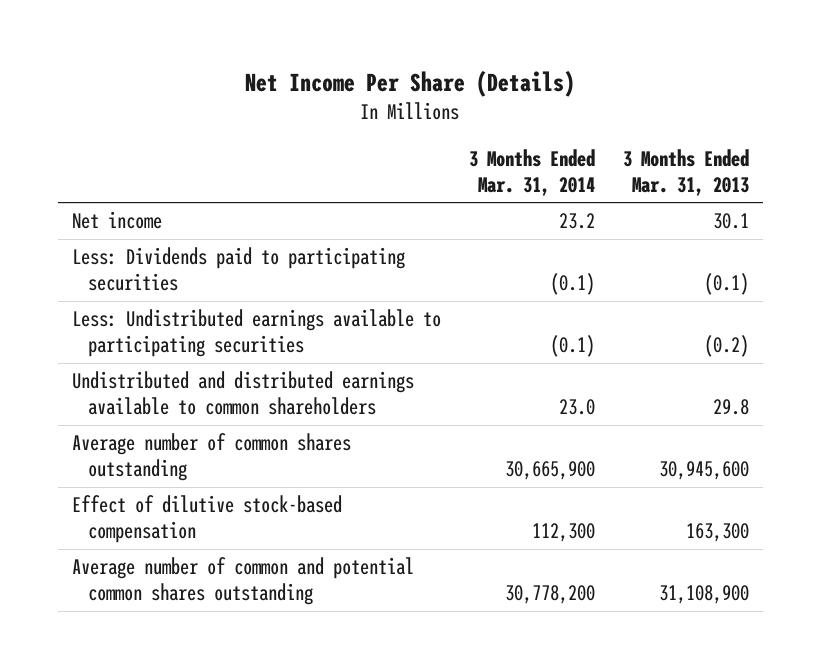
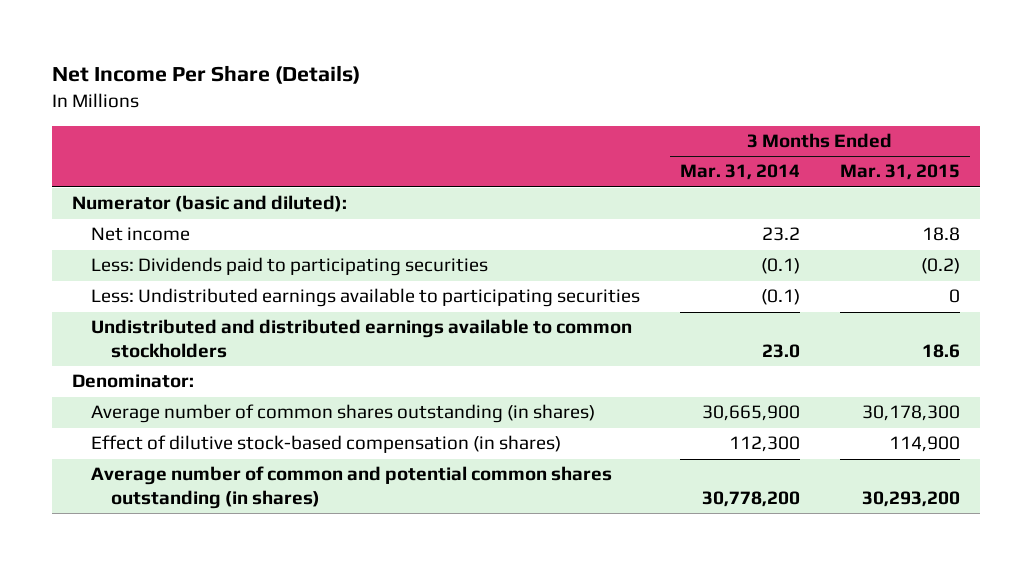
[623,148,750,196] 3 Months Ended Mar. 31, 2013 -> none
none -> [840,164,961,181] Mar. 31, 2015
none -> [71,195,347,213] Numerator (basic and diluted):
[71,371,414,416] Undistributed and distributed earnings available to common shareholders -> [91,319,633,359] Undistributed and distributed earnings available to common stockholders
none -> [71,374,194,389] Denominator:
[71,433,351,482] Average number of common shares outstanding -> [91,404,596,424] Average number of common shares outstanding (in shares)
[71,495,342,544] Effect of dilutive stock-based compensation -> [91,435,562,454] Effect of dilutive stock-based compensation (in shares)
[71,557,414,606] Average number of common and potential common shares outstanding -> [91,466,613,510] Average number of common and potential common shares outstanding (in shares)

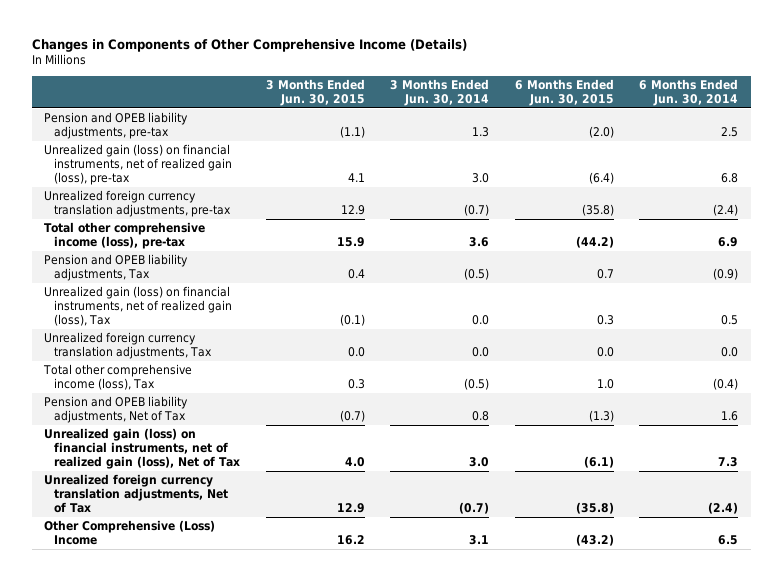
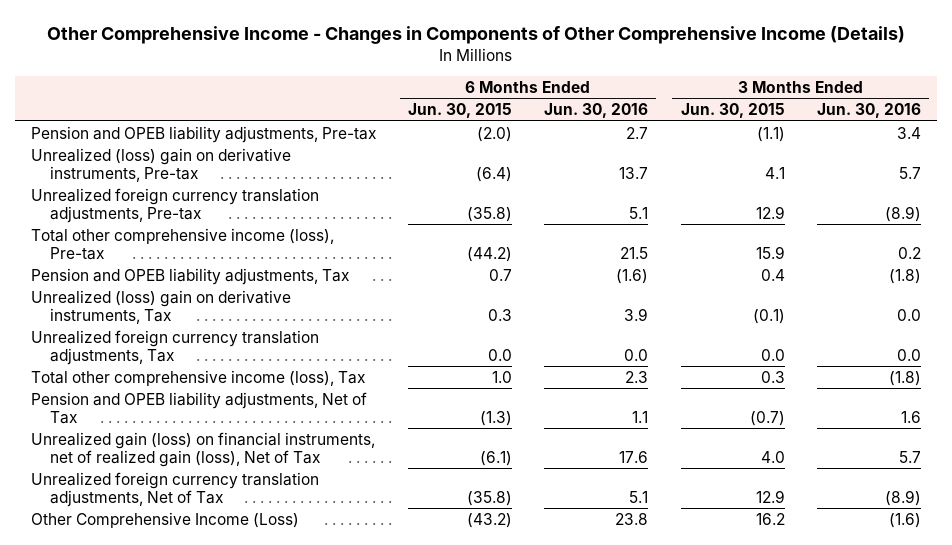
[31,39,467,53] Changes in Components of Other Comprehensive Income (Details) -> [46,25,905,44] Other Comprehensive Income - Changes in Components of Other Comprehensive Income (Details)
[390,79,490,106] 3 Months Ended Jun. 30, 2014 -> none
[639,79,739,106] 6 Months Ended Jun. 30, 2014 -> none
none -> [544,103,649,119] Jun. 30, 2016
none -> [816,103,921,119] Jun. 30, 2016
[44,112,189,139] Pension and OPEB liability adjustments, pre-tax -> [31,125,377,143] Pension and OPEB liability adjustments, Pre-tax
[44,144,233,185] Unrealized gain (loss) on financial instruments, net of realized gain (loss), pre-tax -> [31,147,292,182] Unrealized (loss) gain on derivative instruments, Pre-tax
[44,190,232,217] Unrealized foreign currency translation adjustments, pre-tax -> [31,187,320,223] Unrealized foreign currency translation adjustments, Pre-tax
[44,222,206,249] Total other comprehensive income (loss), pre-tax -> [31,227,335,260] Total other comprehensive income (loss), Pre-tax
[44,286,233,326] Unrealized gain (loss) on financial instruments, net of realized gain (loss), Tax -> [31,289,292,324] Unrealized (loss) gain on derivative instruments, Tax
[44,520,216,545] Other Comprehensive (Loss) Income -> [31,511,300,528] Other Comprehensive Income (Loss)

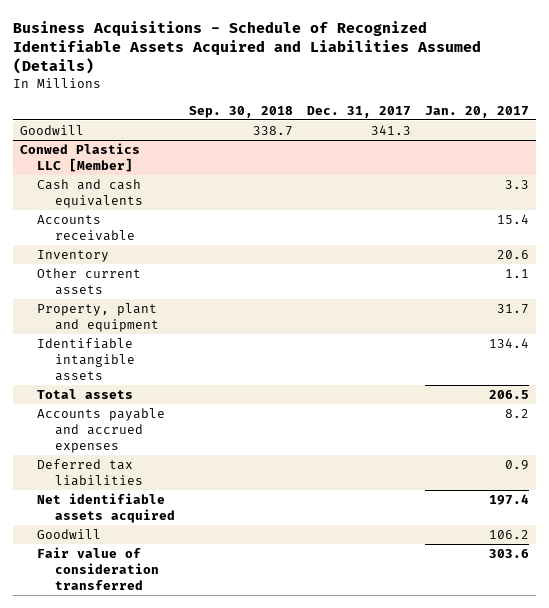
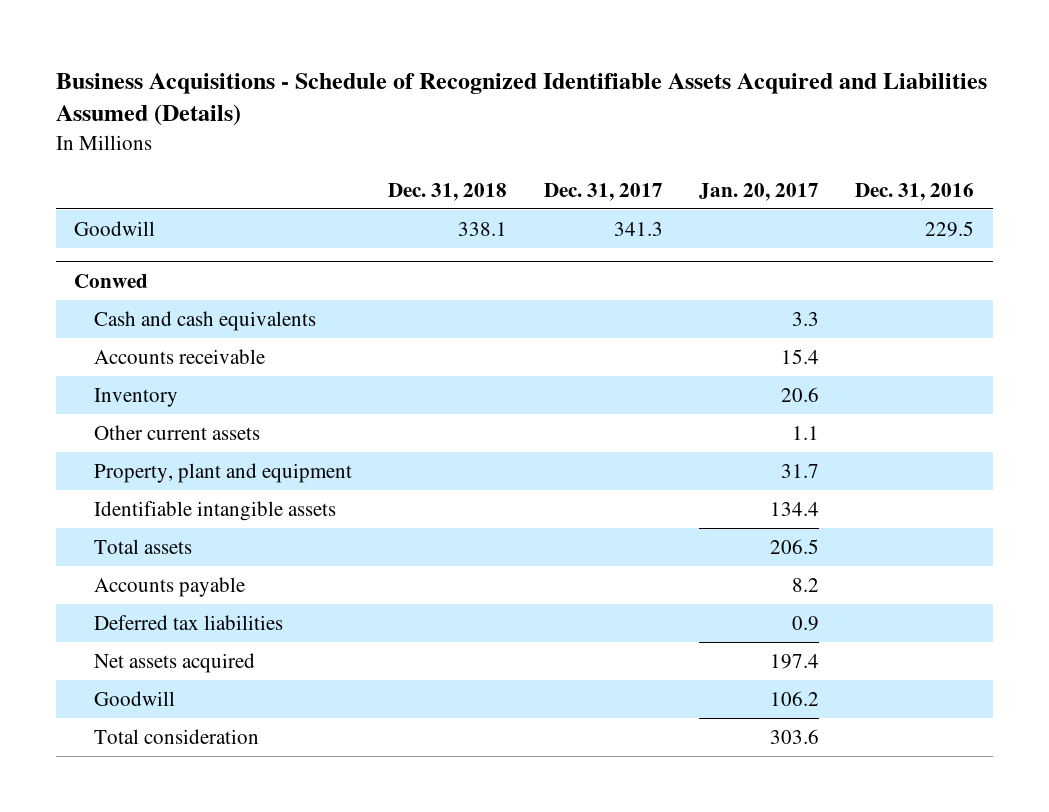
[188,105,293,118] Sep. 30, 2018 -> none
none -> [388,182,508,201] Dec. 31, 2018
none -> [855,182,975,201] Dec. 31, 2016
[20,143,141,173] Conwed Plastics LLC [Member] -> [74,273,149,288] Conwed
[37,408,166,453] Accounts payable and accrued expenses -> [93,576,245,597] Accounts payable
[37,493,175,524] Net identifiable assets acquired -> [93,652,255,673] Net assets acquired
[37,547,159,590] Fair value of consideration transferred -> [93,728,259,744] Total consideration

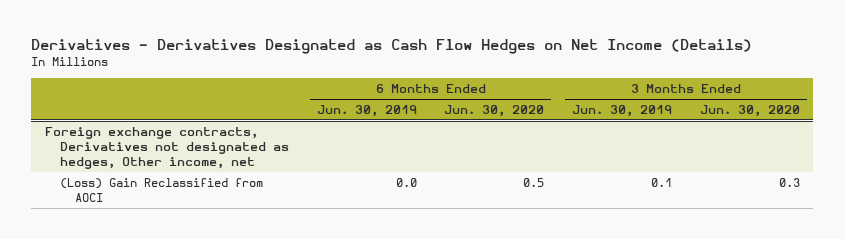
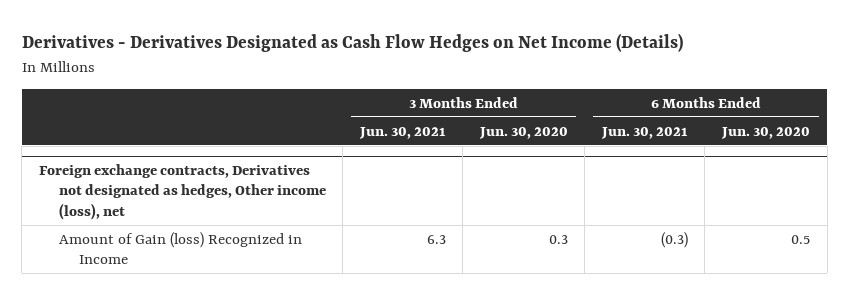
[316,105,417,118] Jun. 30, 2019 -> none
[572,105,673,118] Jun. 30, 2019 -> none
none -> [358,126,446,139] Jun. 30, 2021
none -> [600,126,688,139] Jun. 30, 2021
[44,126,290,169] Foreign exchange contracts, Derivatives not designated as hedges, Other income, net -> [38,163,326,220] Foreign exchange contracts, Derivatives not designated as hedges, Other income (loss), net
[60,177,264,202] (Loss) Gain Reclassified from AOCI -> [58,231,302,265] Amount of Gain (loss) Recognized in Income

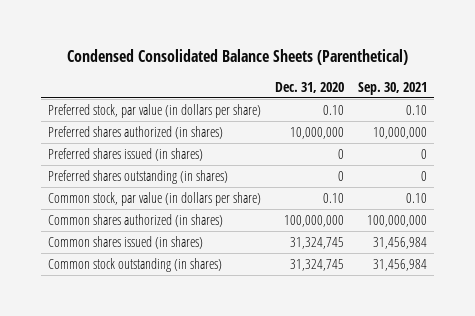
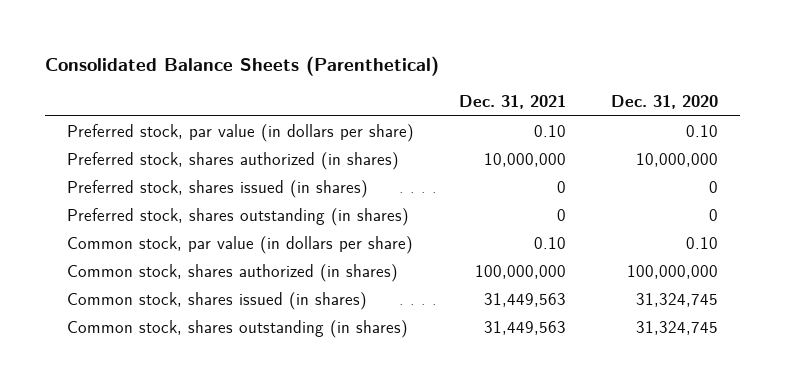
[66,49,408,66] Condensed Consolidated Balance Sheets (Parenthetical) -> [45,55,440,76] Consolidated Balance Sheets (Parenthetical)
[358,81,428,95] Sep. 30, 2021 -> none
none -> [459,95,567,110] Dec. 31, 2021
[48,125,224,139] Preferred shares authorized (in shares) -> [67,151,400,170] Preferred stock, shares authorized (in shares)
[48,147,204,161] Preferred shares issued (in shares) -> [67,179,369,198] Preferred stock, shares issued (in shares)
[48,169,229,184] Preferred shares outstanding (in shares) -> [67,207,410,226] Preferred stock, shares outstanding (in shares)
[48,213,224,227] Common shares authorized (in shares) -> [67,263,399,282] Common stock, shares authorized (in shares)
[48,235,204,249] Common shares issued (in shares) -> [67,291,368,310] Common stock, shares issued (in shares)
[48,257,223,272] Common stock outstanding (in shares) -> [67,319,409,338] Common stock, shares outstanding (in shares)

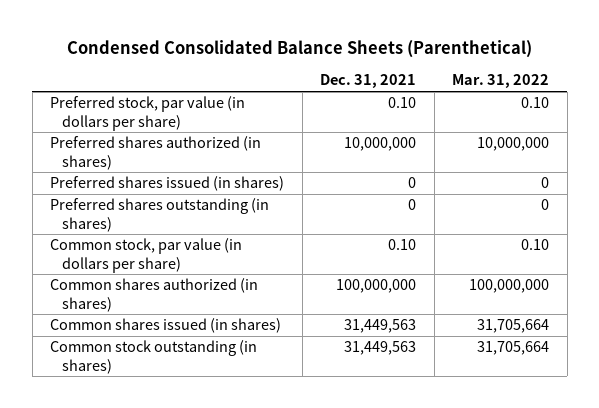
[45,55,440,76] Consolidated Balance Sheets (Parenthetical) -> [66,40,532,59] Condensed Consolidated Balance Sheets (Parenthetical)
[610,95,718,110] Dec. 31, 2020 -> none
none -> [452,74,550,89] Mar. 31, 2022
[67,151,400,170] Preferred stock, shares authorized (in shares) -> [50,136,262,170] Preferred shares authorized (in shares)
[67,179,369,198] Preferred stock, shares issued (in shares) -> [50,176,285,192] Preferred shares issued (in shares)
[67,207,410,226] Preferred stock, shares outstanding (in shares) -> [50,198,270,232] Preferred shares outstanding (in shares)
[67,263,399,282] Common stock, shares authorized (in shares) -> [50,278,259,312] Common shares authorized (in shares)
[67,291,368,310] Common stock, shares issued (in shares) -> [50,318,282,334] Common shares issued (in shares)
[67,319,409,338] Common stock, shares outstanding (in shares) -> [50,340,258,374] Common stock outstanding (in shares)

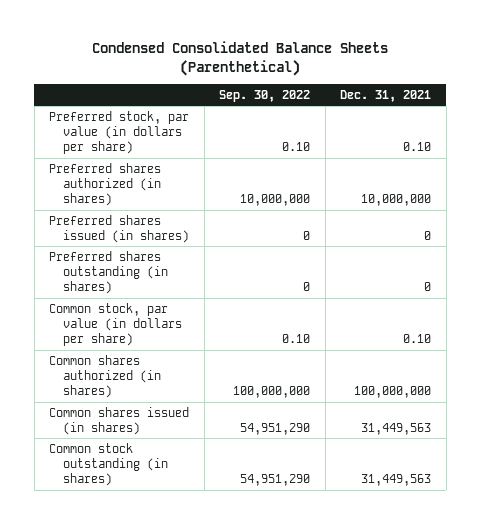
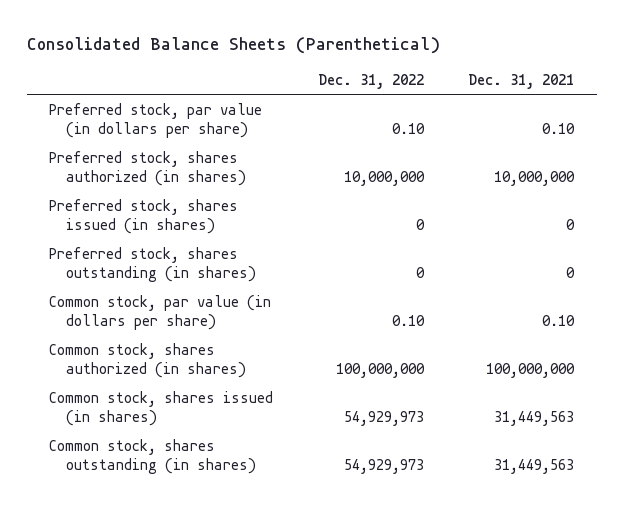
[92,41,389,77] Condensed Consolidated Balance Sheets (Parenthetical) -> [26,37,440,55] Consolidated Balance Sheets (Parenthetical)
[219,89,311,102] Sep. 30, 2022 -> none
none -> [317,73,424,89] Dec. 31, 2022
[49,162,162,207] Preferred shares authorized (in shares) -> [49,150,247,186] Preferred stock, shares authorized (in shares)
[49,214,189,244] Preferred shares issued (in shares) -> [49,198,239,234] Preferred stock, shares issued (in shares)
[49,250,168,295] Preferred shares outstanding (in shares) -> [49,246,257,282] Preferred stock, shares outstanding (in shares)
[49,354,161,399] Common shares authorized (in shares) -> [49,342,247,378] Common stock, shares authorized (in shares)
[49,406,190,436] Common shares issued (in shares) -> [49,390,274,426] Common stock, shares issued (in shares)
[49,442,168,487] Common stock outstanding (in shares) -> [49,438,257,474] Common stock, shares outstanding (in shares)

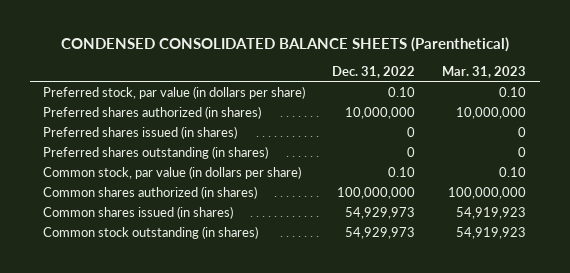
[26,37,440,55] Consolidated Balance Sheets (Parenthetical) -> [60,37,509,53] CONDENSED CONSOLIDATED BALANCE SHEETS (Parenthetical)
[468,73,575,89] Dec. 31, 2021 -> none
none -> [442,66,527,79] Mar. 31, 2023
[49,150,247,186] Preferred stock, shares authorized (in shares) -> [43,106,262,120] Preferred shares authorized (in shares)
[49,198,239,234] Preferred stock, shares issued (in shares) -> [43,126,238,140] Preferred shares issued (in shares)
[49,246,257,282] Preferred stock, shares outstanding (in shares) -> [43,146,269,160] Preferred shares outstanding (in shares)
[49,342,247,378] Common stock, shares authorized (in shares) -> [43,186,258,200] Common shares authorized (in shares)
[49,390,274,426] Common stock, shares issued (in shares) -> [43,206,234,220] Common shares issued (in shares)
[49,438,257,474] Common stock, shares outstanding (in shares) -> [43,226,259,240] Common stock outstanding (in shares)

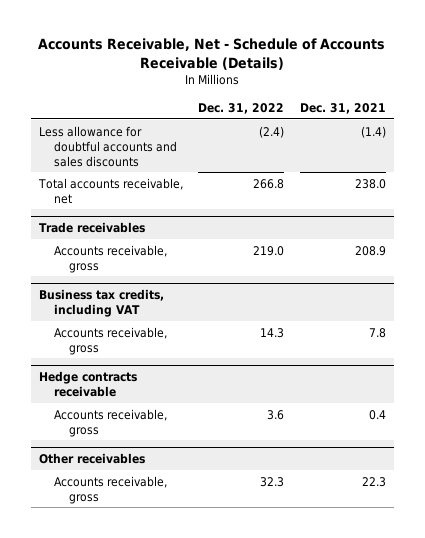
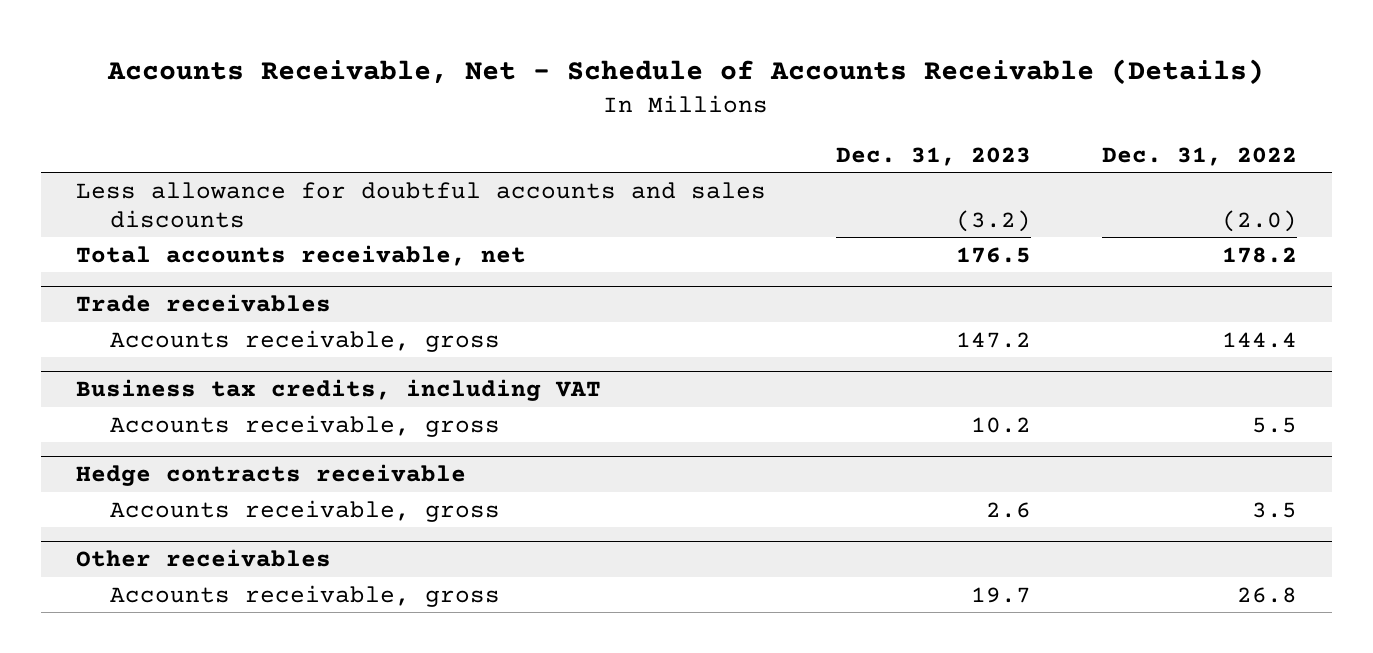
[300,102,387,114] Dec. 31, 2021 -> none
none -> [836,146,1032,166] Dec. 31, 2023
[259,125,285,138] (2.4) -> [1221,209,1297,232] (2.0)
[253,178,285,189] 266.8 -> [1221,246,1297,263] 178.2
[253,245,285,256] 219.0 -> [1221,331,1297,348] 144.4
[260,327,285,338] 14.3 -> [1251,416,1297,433] 5.5
[267,409,285,420] 3.6 -> [1251,501,1297,518] 3.5
[260,476,285,487] 32.3 -> [1236,586,1297,603] 26.8

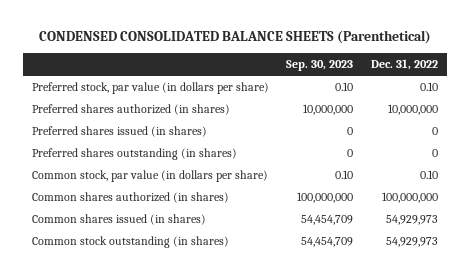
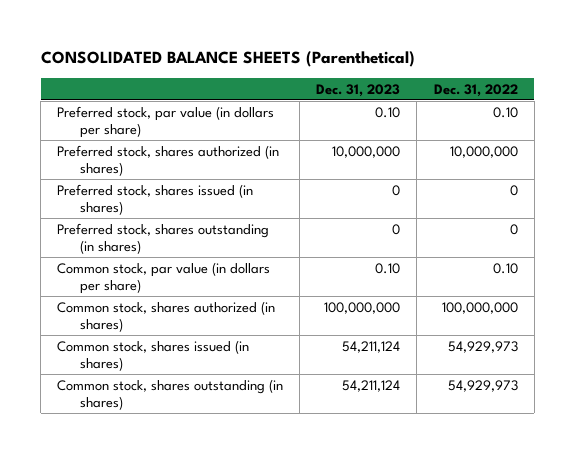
[38,30,431,45] CONDENSED CONSOLIDATED BALANCE SHEETS (Parenthetical) -> [40,51,415,68] CONSOLIDATED BALANCE SHEETS (Parenthetical)
[286,60,354,72] Sep. 30, 2023 -> none
none -> [316,83,401,97] Dec. 31, 2023
[31,104,230,116] Preferred shares authorized (in shares) -> [57,144,280,176] Preferred stock, shares authorized (in shares)
[31,126,207,138] Preferred shares issued (in shares) -> [57,183,254,215] Preferred stock, shares issued (in shares)
[31,148,237,161] Preferred shares outstanding (in shares) -> [57,222,270,254] Preferred stock, shares outstanding (in shares)
[31,192,229,204] Common shares authorized (in shares) -> [57,300,276,332] Common stock, shares authorized (in shares)
[31,214,206,226] Common shares issued (in shares) -> [57,339,250,371] Common stock, shares issued (in shares)
[31,236,229,249] Common stock outstanding (in shares) -> [57,378,284,410] Common stock, shares outstanding (in shares)

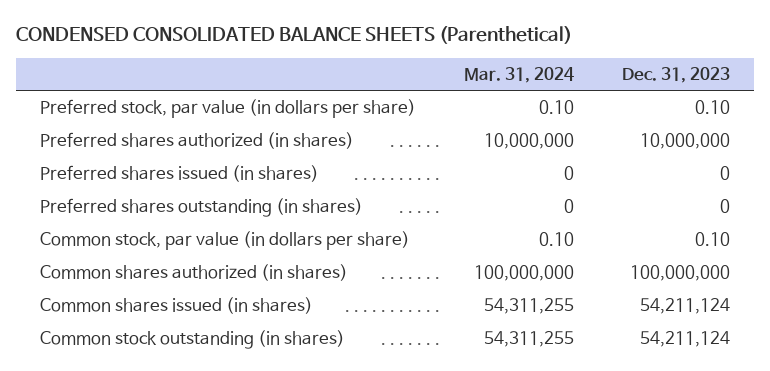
[40,51,415,68] CONSOLIDATED BALANCE SHEETS (Parenthetical) -> [15,26,572,45] CONDENSED CONSOLIDATED BALANCE SHEETS (Parenthetical)
[433,83,518,97] Dec. 31, 2022 -> none
none -> [464,66,575,83] Mar. 31, 2024
[57,144,280,176] Preferred stock, shares authorized (in shares) -> [39,132,354,150] Preferred shares authorized (in shares)
[57,183,254,215] Preferred stock, shares issued (in shares) -> [39,165,319,183] Preferred shares issued (in shares)
[57,222,270,254] Preferred stock, shares outstanding (in shares) -> [39,198,363,218] Preferred shares outstanding (in shares)
[57,300,276,332] Common stock, shares authorized (in shares) -> [39,264,348,282] Common shares authorized (in shares)
[57,339,250,371] Common stock, shares issued (in shares) -> [39,297,313,315] Common shares issued (in shares)
[57,378,284,410] Common stock, shares outstanding (in shares) -> [39,330,345,350] Common stock outstanding (in shares)

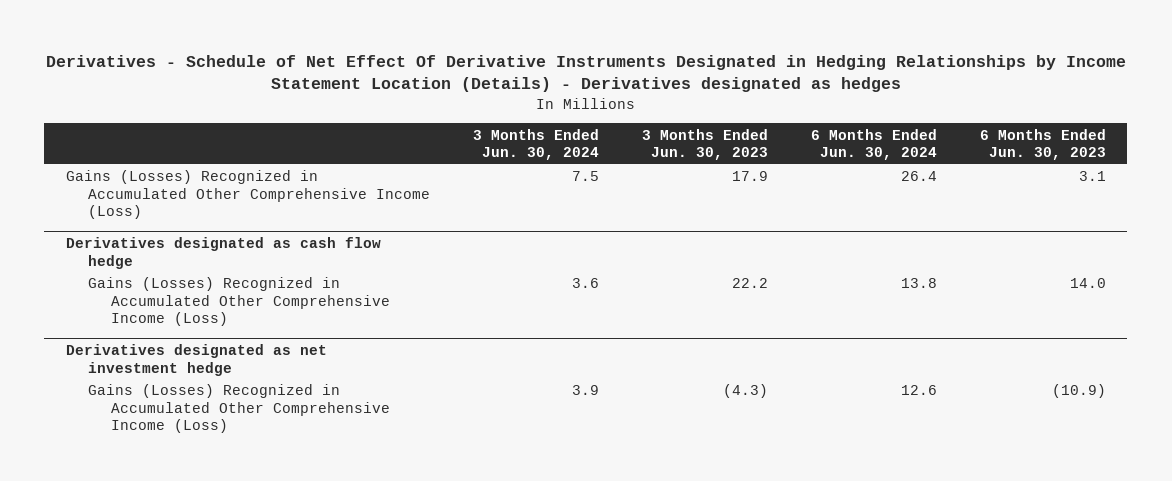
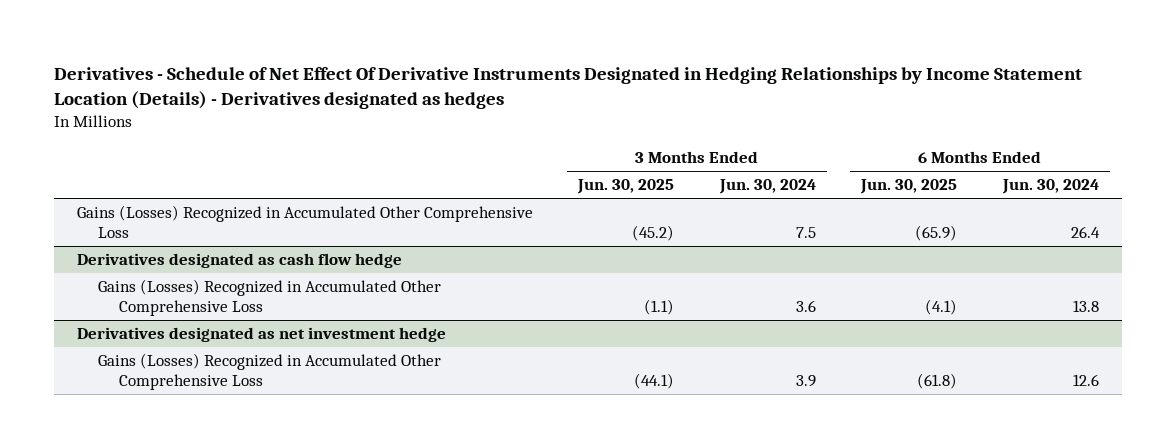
[642,128,769,161] 3 Months Ended Jun. 30, 2023 -> none
[979,128,1106,161] 6 Months Ended Jun. 30, 2023 -> none
none -> [577,179,675,195] Jun. 30, 2025
none -> [860,179,958,195] Jun. 30, 2025
[65,170,431,220] Gains (Losses) Recognized in Accumulated Other Comprehensive Income (Loss) -> [76,205,533,239] Gains (Losses) Recognized in Accumulated Other Comprehensive Loss
[88,277,391,327] Gains (Losses) Recognized in Accumulated Other Comprehensive Income (Loss) -> [97,279,441,317] Gains (Losses) Recognized in Accumulated Other Comprehensive Loss
[88,384,391,434] Gains (Losses) Recognized in Accumulated Other Comprehensive Income (Loss) -> [97,353,441,391] Gains (Losses) Recognized in Accumulated Other Comprehensive Loss

